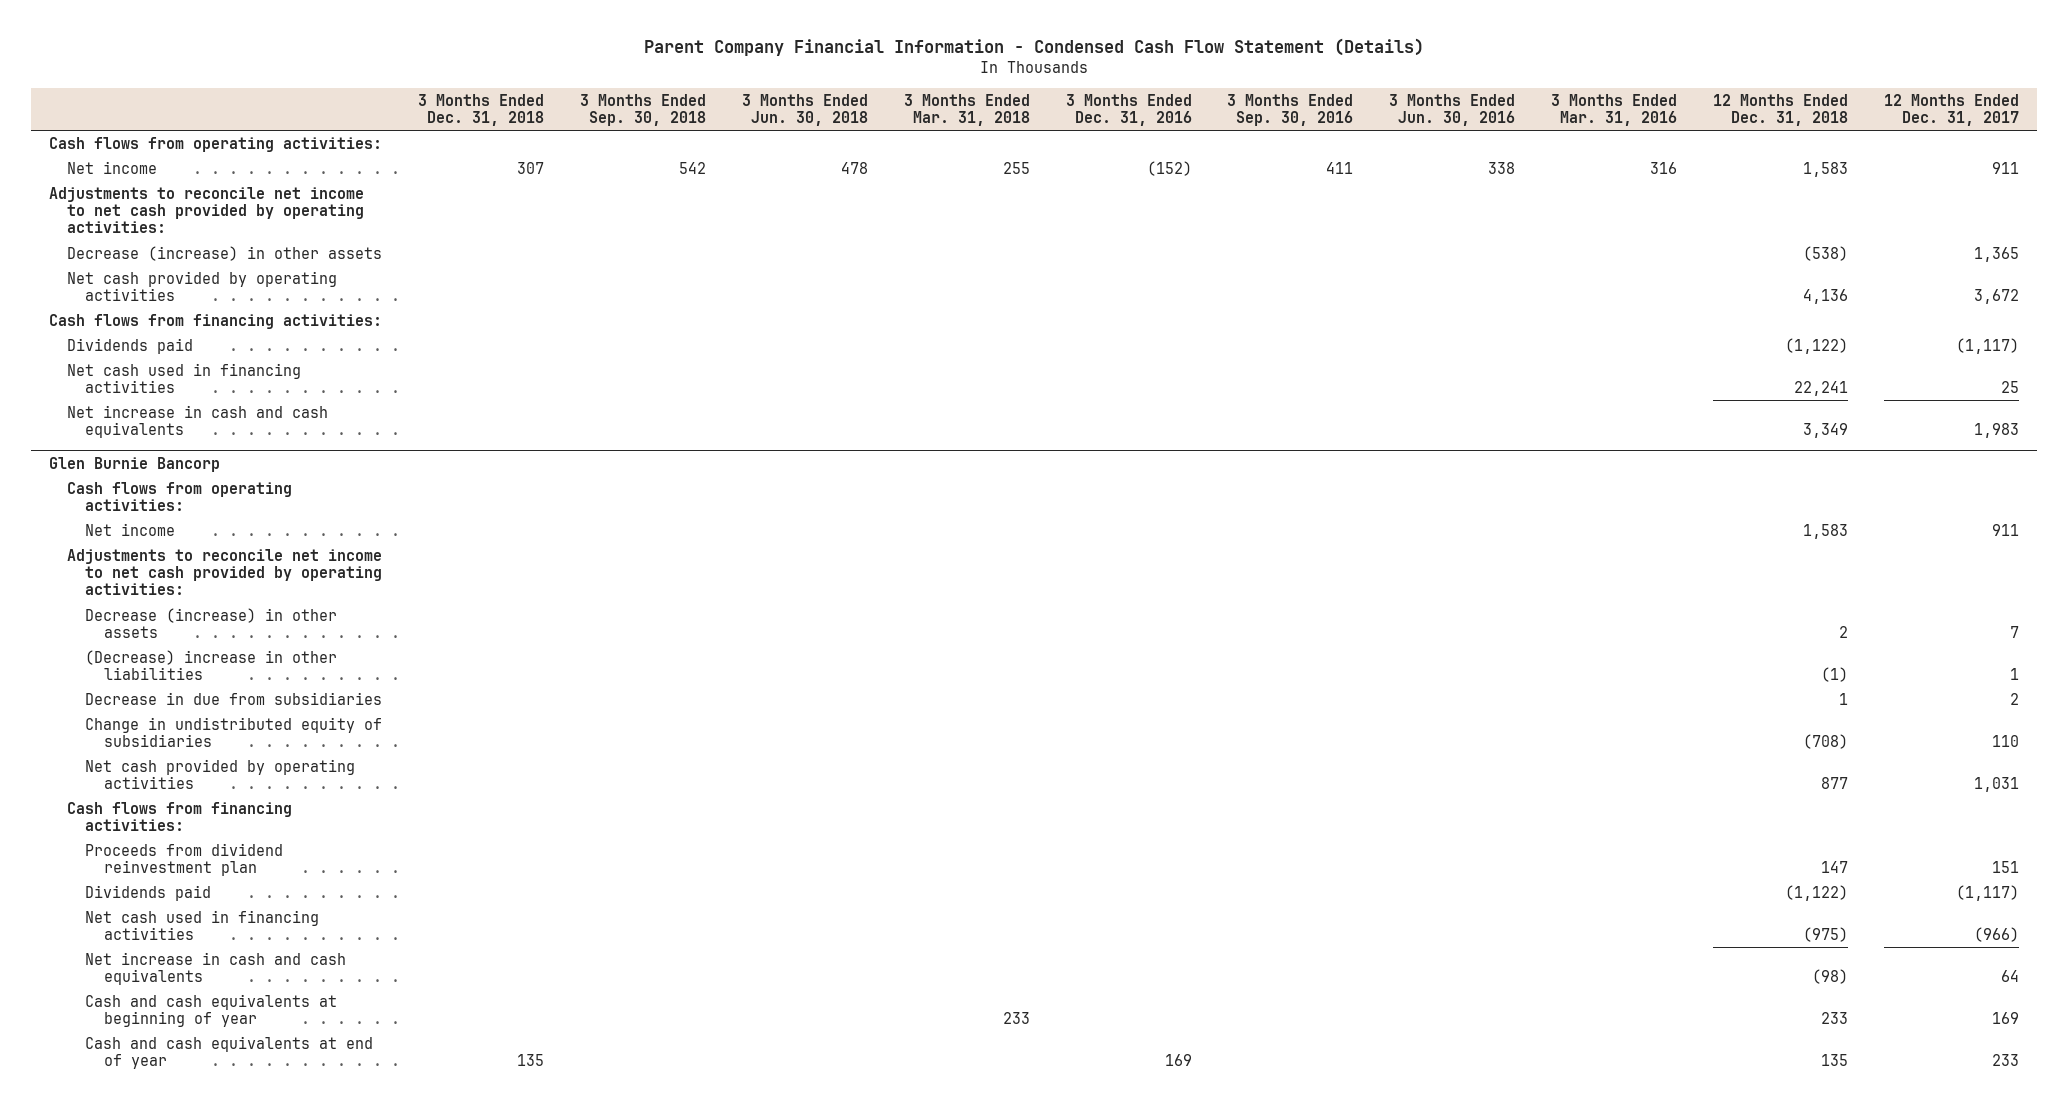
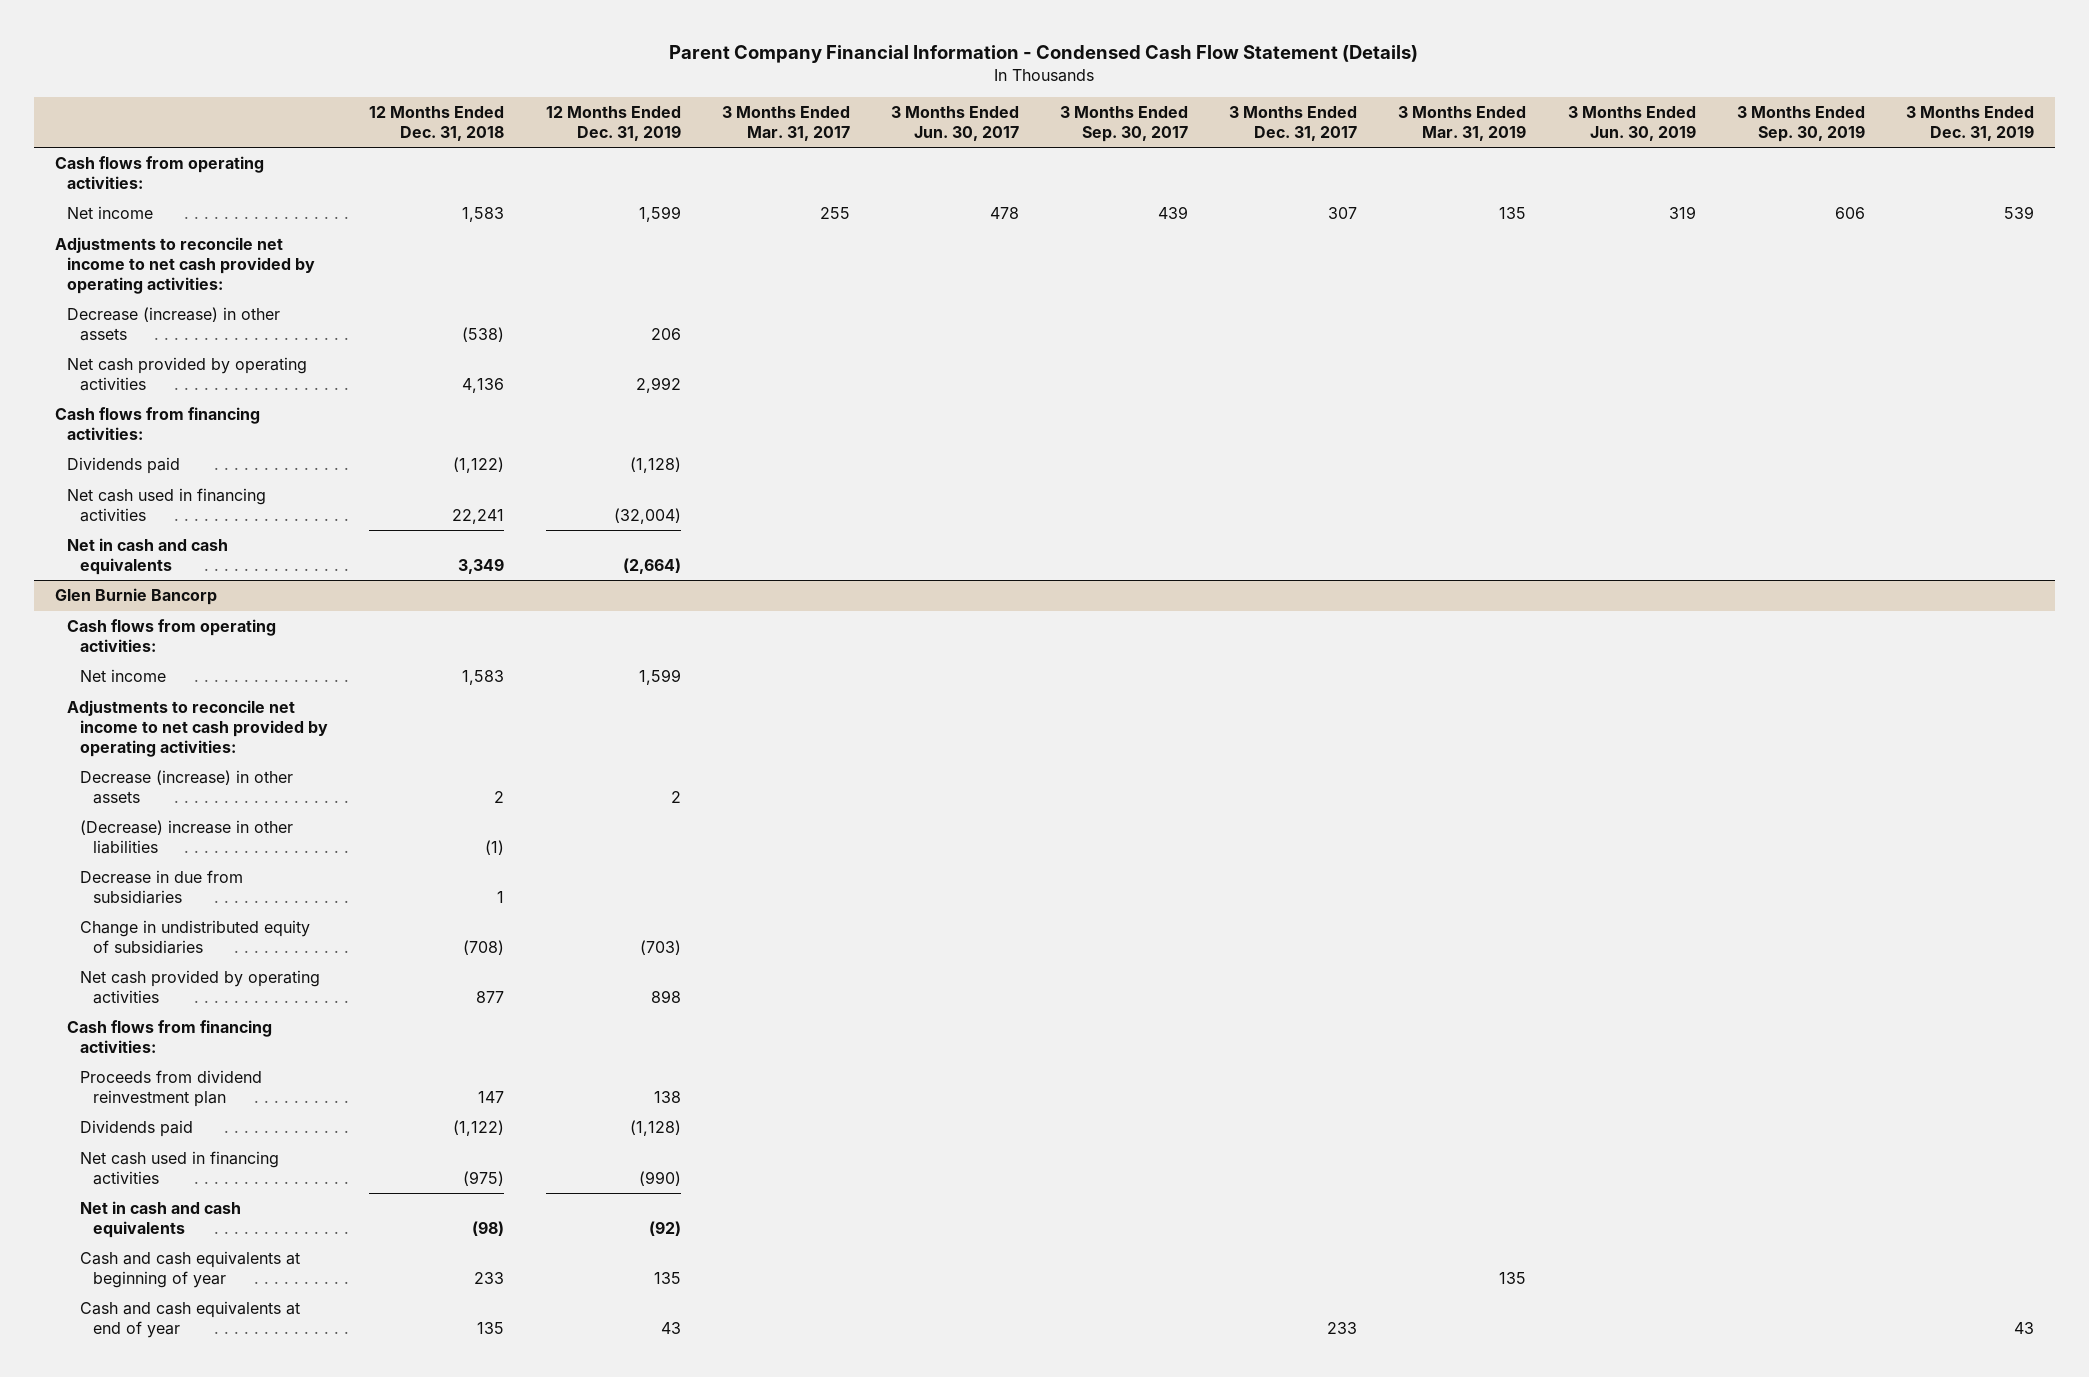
[418,93,545,126] 3 Months Ended Dec. 31, 2018 -> none
[580,93,707,126] 3 Months Ended Sep. 30, 2018 -> none
[741,93,868,126] 3 Months Ended Jun. 30, 2018 -> none
[903,93,1030,126] 3 Months Ended Mar. 31, 2018 -> none
[1065,93,1192,126] 3 Months Ended Dec. 31, 2016 -> none
[1227,93,1354,126] 3 Months Ended Sep. 30, 2016 -> none
[1389,93,1516,126] 3 Months Ended Jun. 30, 2016 -> none
[1551,93,1678,126] 3 Months Ended Mar. 31, 2016 -> none
[1883,93,2019,126] 12 Months Ended Dec. 31, 2017 -> none
none -> [545,105,681,141] 12 Months Ended Dec. 31, 2019
none -> [721,105,850,141] 3 Months Ended Mar. 31, 2017
none -> [890,105,1019,141] 3 Months Ended Jun. 30, 2017
none -> [1060,105,1189,142] 3 Months Ended Sep. 30, 2017
none -> [1229,105,1358,141] 3 Months Ended Dec. 31, 2017
none -> [1398,105,1527,141] 3 Months Ended Mar. 31, 2019
none -> [1567,105,1696,141] 3 Months Ended Jun. 30, 2019
none -> [1736,105,1865,142] 3 Months Ended Sep. 30, 2019
none -> [1905,105,2034,141] 3 Months Ended Dec. 31, 2019
[67,404,329,439] Net increase in cash and cash equivalents -> [67,538,229,576] Net in cash and cash equivalents
[85,951,347,986] Net increase in cash and cash equivalents -> [80,1201,242,1239] Net in cash and cash equivalents

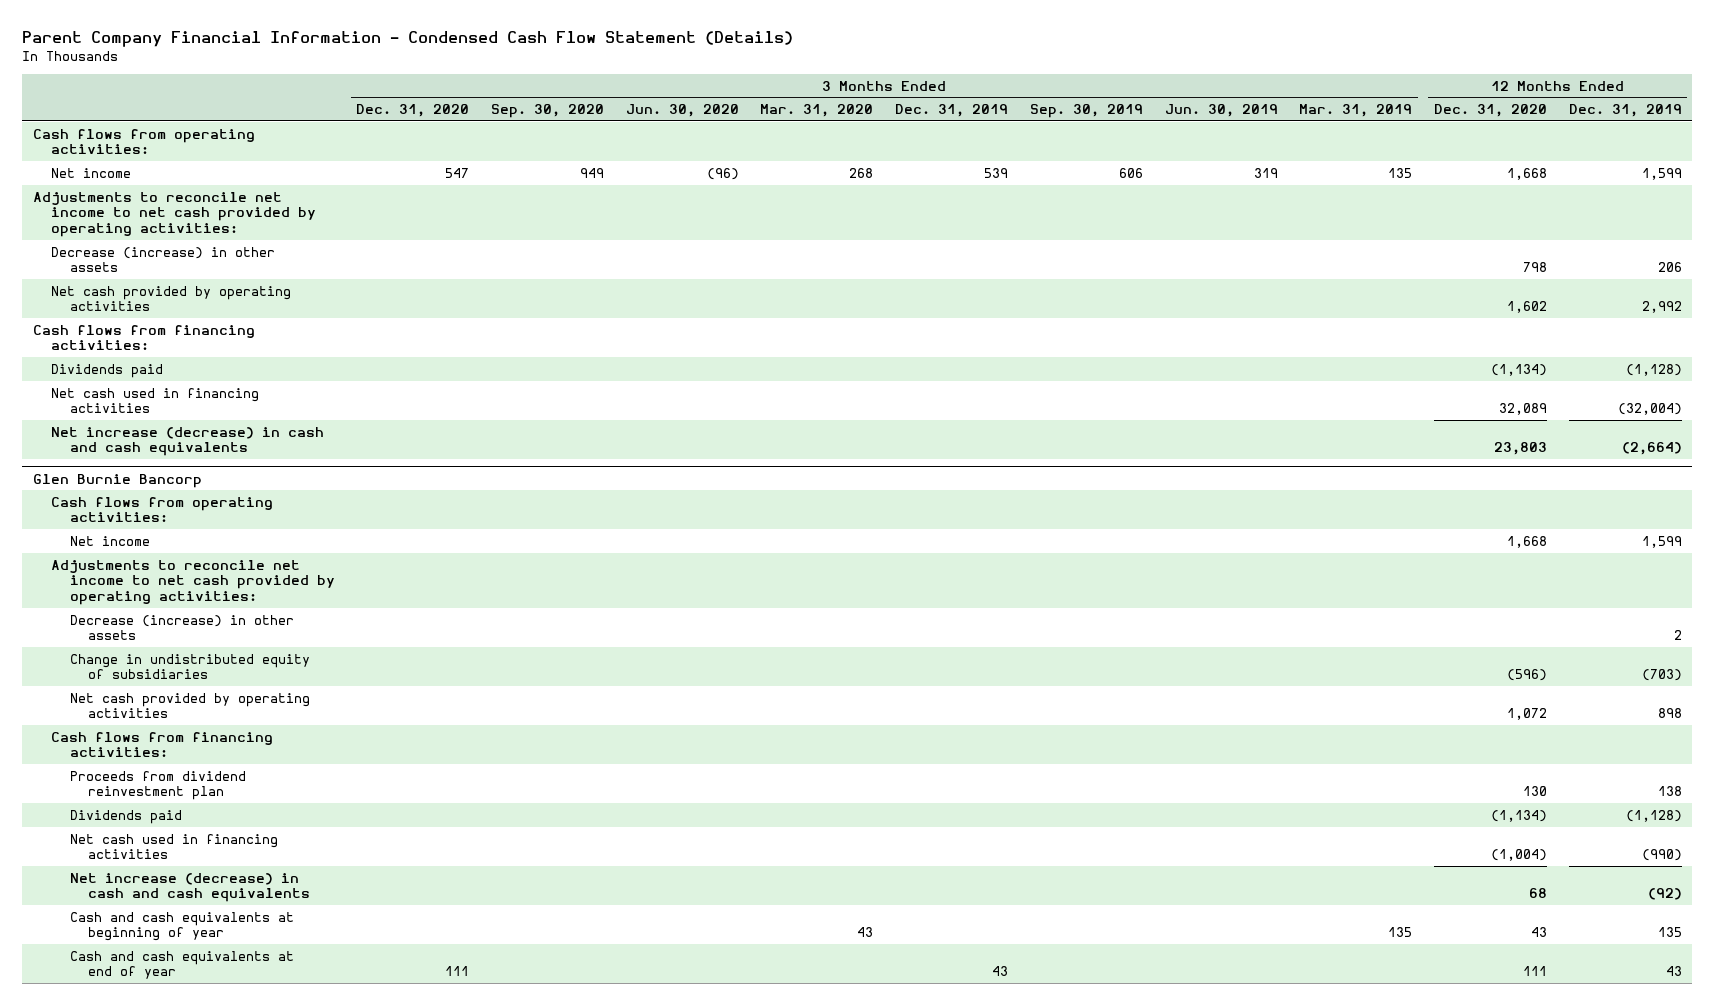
[369,105,505,141] 12 Months Ended Dec. 31, 2018 -> none
[721,105,850,141] 3 Months Ended Mar. 31, 2017 -> none
[890,105,1019,141] 3 Months Ended Jun. 30, 2017 -> none
[1060,105,1189,142] 3 Months Ended Sep. 30, 2017 -> none
[1229,105,1358,141] 3 Months Ended Dec. 31, 2017 -> none
none -> [356,104,470,118] Dec. 31, 2020
none -> [491,104,605,119] Sep. 30, 2020
none -> [625,104,739,118] Jun. 30, 2020
none -> [760,104,874,118] Mar. 31, 2020
none -> [1433,104,1547,118] Dec. 31, 2020
[67,538,229,576] Net in cash and cash equivalents -> [51,426,325,457] Net increase (decrease) in cash and cash equivalents
[80,820,294,855] (Decrease) increase in other liabilities -> none
[80,870,244,905] Decrease in due from subsidiaries -> none
[80,1201,242,1239] Net in cash and cash equivalents -> [69,872,311,903] Net increase (decrease) in cash and cash equivalents

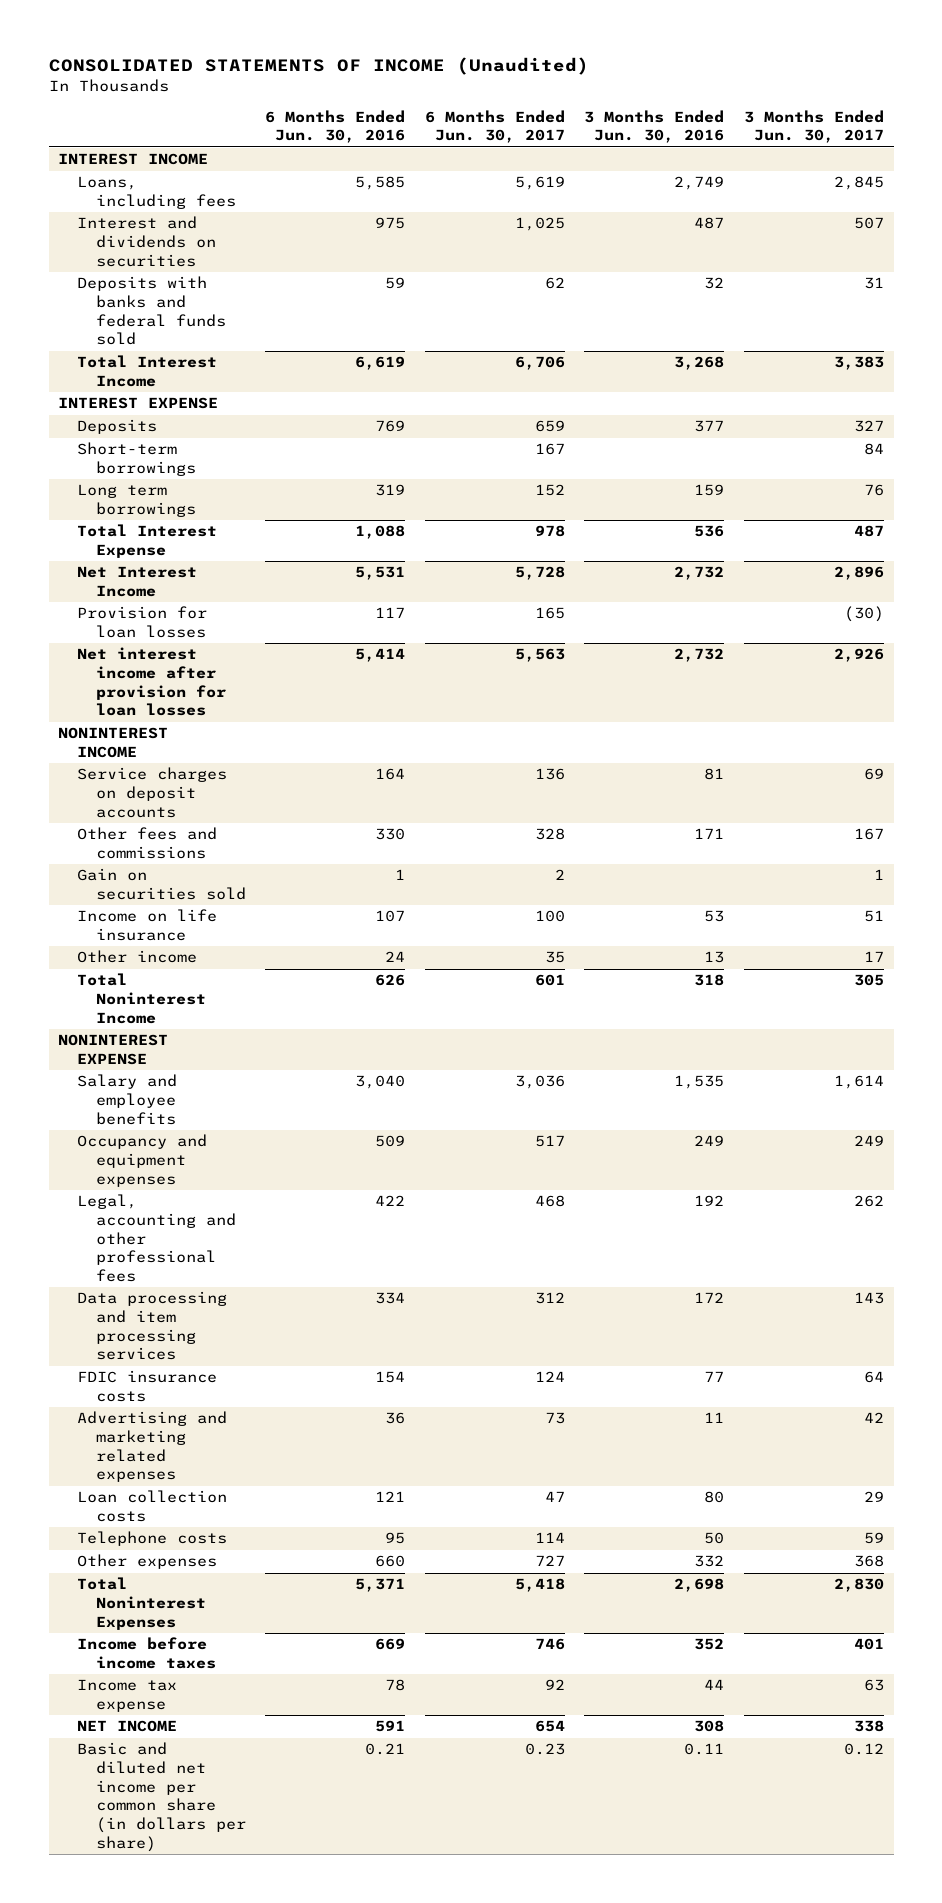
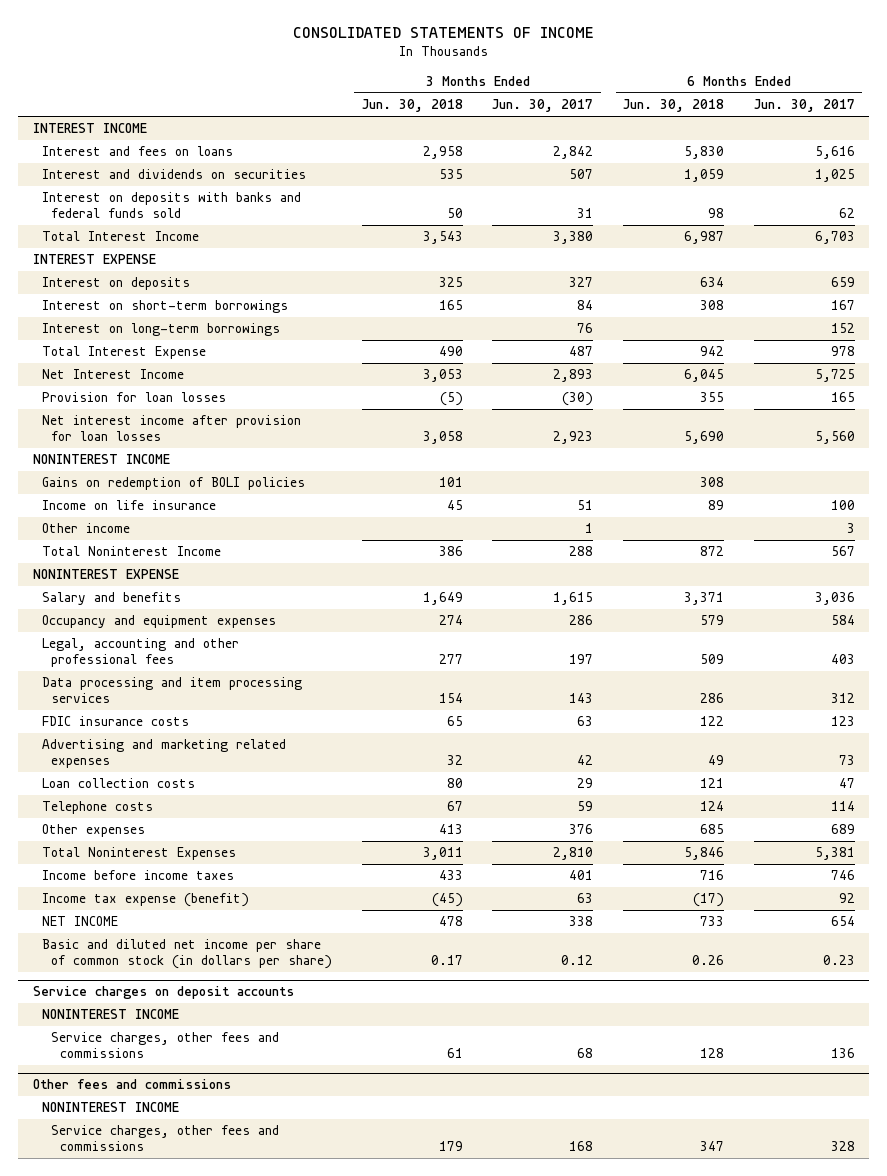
[48,57,589,76] CONSOLIDATED STATEMENTS OF INCOME (Unaudited) -> [292,27,594,39] CONSOLIDATED STATEMENTS OF INCOME
[265,109,406,144] 6 Months Ended Jun. 30, 2016 -> none
[584,109,725,144] 3 Months Ended Jun. 30, 2016 -> none
none -> [361,99,463,113] Jun. 30, 2018
none -> [623,99,725,113] Jun. 30, 2018
[76,176,236,210] Loans, including fees -> [41,146,233,157] Interest and fees on loans
[514,176,565,191] 5,619 -> [814,146,855,160] 5,616
[833,176,884,191] 2,845 -> [553,146,594,160] 2,842
[76,276,226,346] Deposits with banks and federal funds sold -> [41,192,301,219] Interest on deposits with banks and federal funds sold
[514,356,565,371] 6,706 -> [814,231,855,245] 6,703
[833,356,884,371] 3,383 -> [553,231,594,245] 3,380
[76,419,157,435] Deposits -> [41,277,190,291] Interest on deposits
[76,442,196,477] Short-term borrowings -> [41,300,288,314] Interest on short-term borrowings
[76,484,196,518] Long term borrowings -> [41,323,280,337] Interest on long-term borrowings
[514,566,565,581] 5,728 -> [814,369,855,383] 5,725
[833,566,884,581] 2,896 -> [553,369,594,383] 2,893
[514,648,565,663] 5,563 -> [814,431,855,445] 5,560
[833,648,884,663] 2,926 -> [553,431,594,445] 2,923
[76,767,227,818] Service charges on deposit accounts -> none
[76,827,217,860] Other fees and commissions -> none
[76,868,246,901] Gain on securities sold -> none
none -> [41,477,305,491] Gains on redemption of BOLI policies
[544,951,565,964] 35 -> [846,523,855,534] 3
[863,951,884,963] 17 -> [585,523,594,534] 1
[534,974,565,987] 601 -> [830,546,855,557] 567
[853,974,884,987] 305 -> [569,546,594,557] 288
[76,1074,177,1125] Salary and employee benefits -> [41,592,181,606] Salary and benefits
[833,1075,884,1090] 1,614 -> [553,592,594,606] 1,615
[534,1135,565,1148] 517 -> [830,615,855,626] 584
[853,1135,884,1147] 249 -> [569,615,594,626] 286
[534,1195,565,1208] 468 -> [830,654,855,665] 403
[853,1195,884,1208] 262 -> [569,654,594,665] 197
[534,1371,565,1383] 124 -> [830,716,855,727] 123
[863,1371,884,1384] 64 -> [577,716,594,727] 63
[534,1555,565,1567] 727 -> [830,824,855,835] 689
[853,1555,884,1568] 368 -> [569,824,594,835] 376
[514,1578,565,1593] 5,418 -> [814,847,855,861] 5,381
[833,1578,884,1593] 2,830 -> [553,847,594,861] 2,810
[76,1679,177,1713] Income tax expense -> [41,893,249,908] Income tax expense (benefit)
[76,1742,246,1852] Basic and diluted net income per common share (in dollars per share) -> [41,939,333,970] Basic and diluted net income per share of common stock (in dollars per share)
none -> [32,986,294,1000] Service charges on deposit accounts
none -> [41,1009,179,1020] NONINTEREST INCOME
none -> [51,1032,280,1059] Service charges, other fees and commissions
none -> [32,1079,231,1090] Other fees and commissions
none -> [41,1102,179,1113] NONINTEREST INCOME
none -> [51,1125,280,1152] Service charges, other fees and commissions

